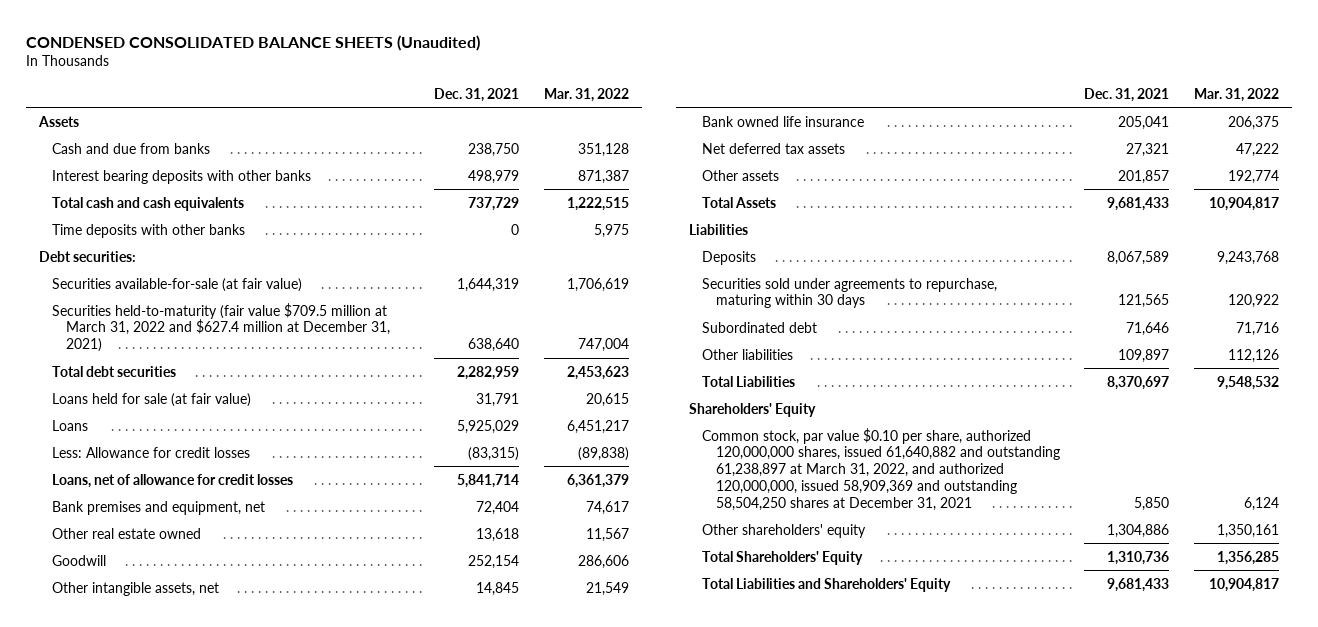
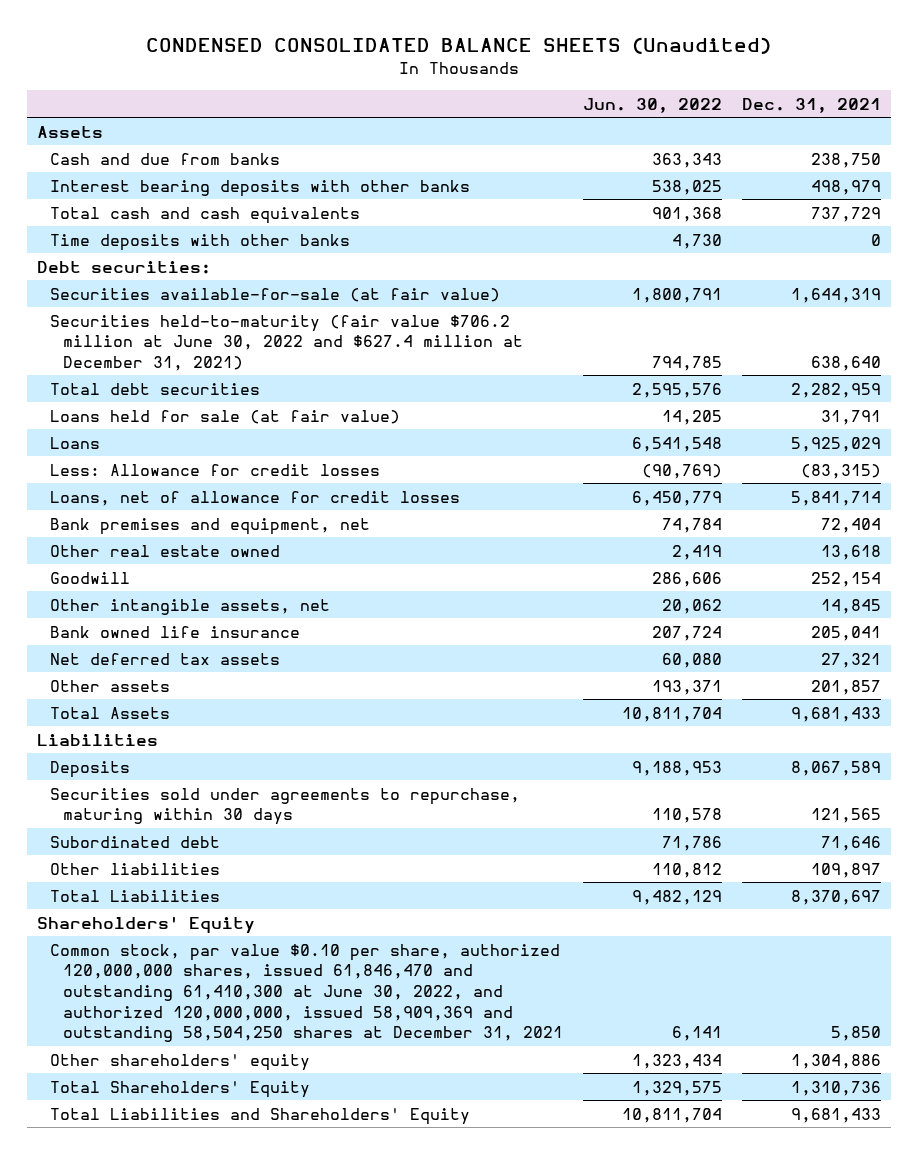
[544,87,630,102] Mar. 31, 2022 -> none
none -> [583,97,723,113] Jun. 30, 2022
[52,302,390,353] Securities held-to-maturity (fair value $709.5 million at March 31, 2022 and $627.4 million at December 31, 2021) -> [49,314,524,372] Securities held-to-maturity (fair value $706.2 million at June 30, 2022 and $627.4 million at December 31, 2021)
[702,427,1060,511] Common stock, par value $0.10 per share, authorized 120,000,000 shares, issued 61,640,882 and outstanding 61,238,897 at March 31, 2022, and authorized 120,000,000, issued 58,909,369 and outstanding 58,504,250 shares at December 31, 2021 -> [49,943,564,1043] Common stock, par value $0.10 per share, authorized 120,000,000 shares, issued 61,846,470 and outstanding 61,410,300 at June 30, 2022, and authorized 120,000,000, issued 58,909,369 and outstanding 58,504,250 shares at December 31, 2021

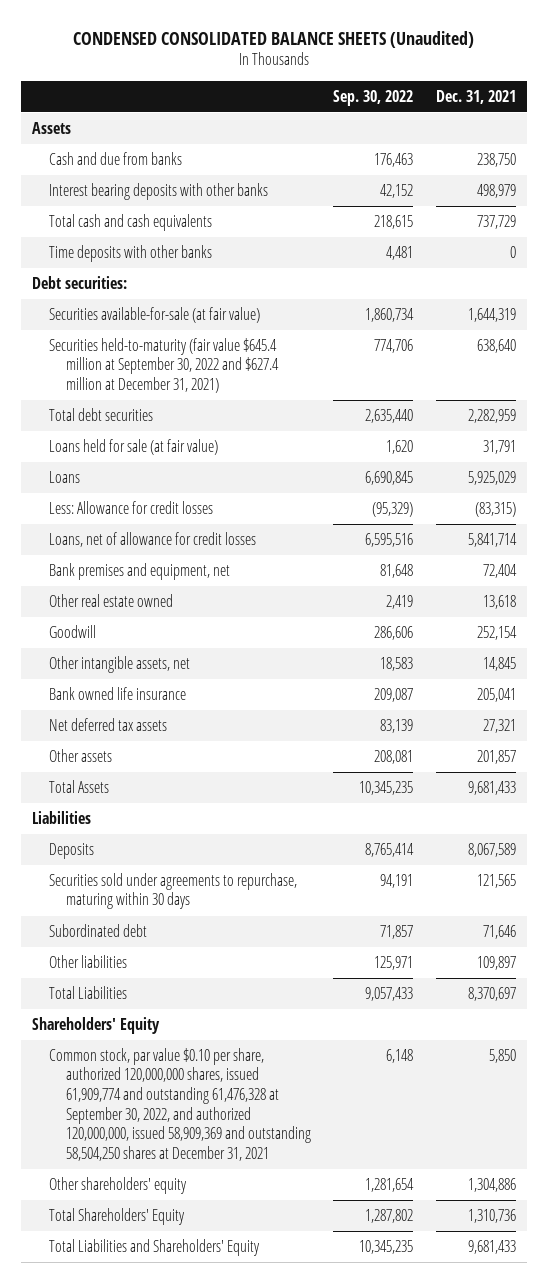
[583,97,723,113] Jun. 30, 2022 -> none
none -> [333,89,414,106] Sep. 30, 2022
[49,314,524,372] Securities held-to-maturity (fair value $706.2 million at June 30, 2022 and $627.4 million at December 31, 2021) -> [49,337,279,394] Securities held-to-maturity (fair value $645.4 million at September 30, 2022 and $627.4 million at December 31, 2021)
[49,943,564,1043] Common stock, par value $0.10 per share, authorized 120,000,000 shares, issued 61,846,470 and outstanding 61,410,300 at June 30, 2022, and authorized 120,000,000, issued 58,909,369 and outstanding 58,504,250 shares at December 31, 2021 -> [49,1047,311,1162] Common stock, par value $0.10 per share, authorized 120,000,000 shares, issued 61,909,774 and outstanding 61,476,328 at September 30, 2022, and authorized 120,000,000, issued 58,909,369 and outstanding 58,504,250 shares at December 31, 2021

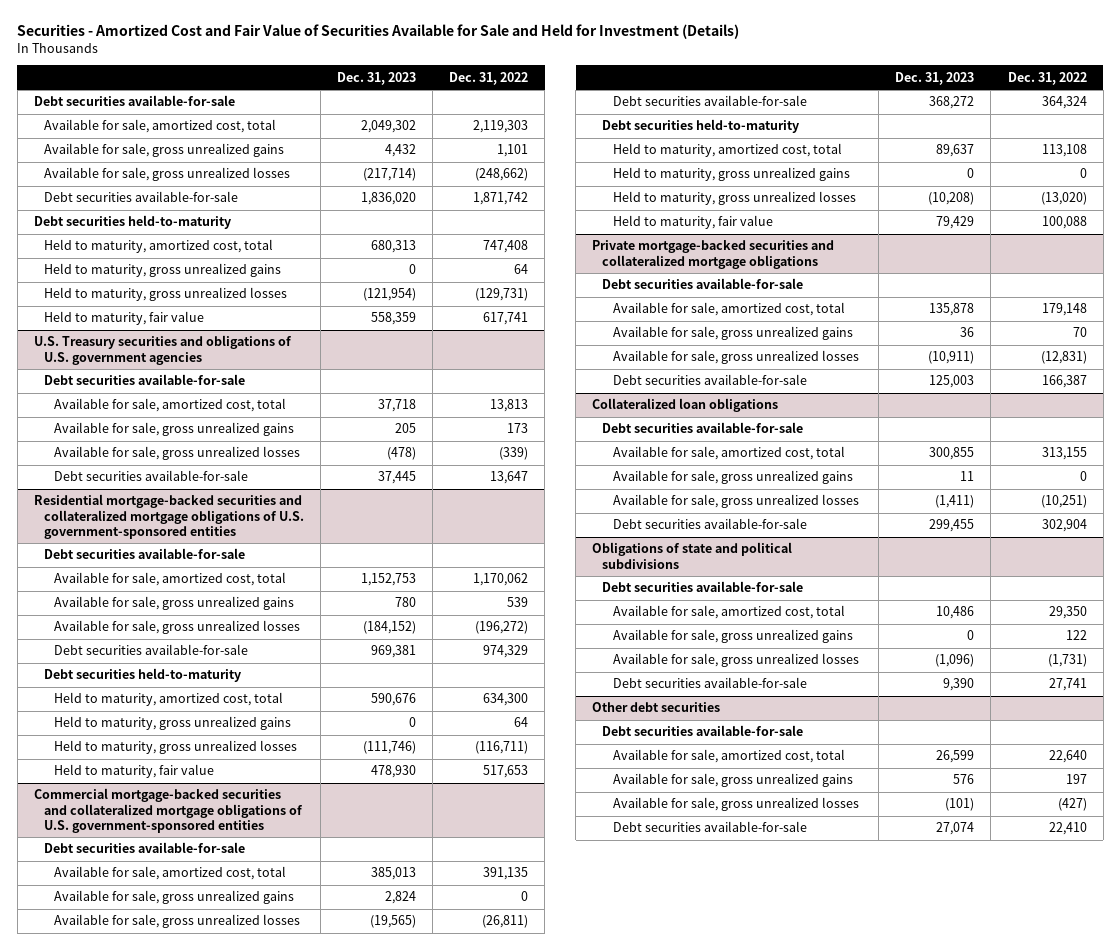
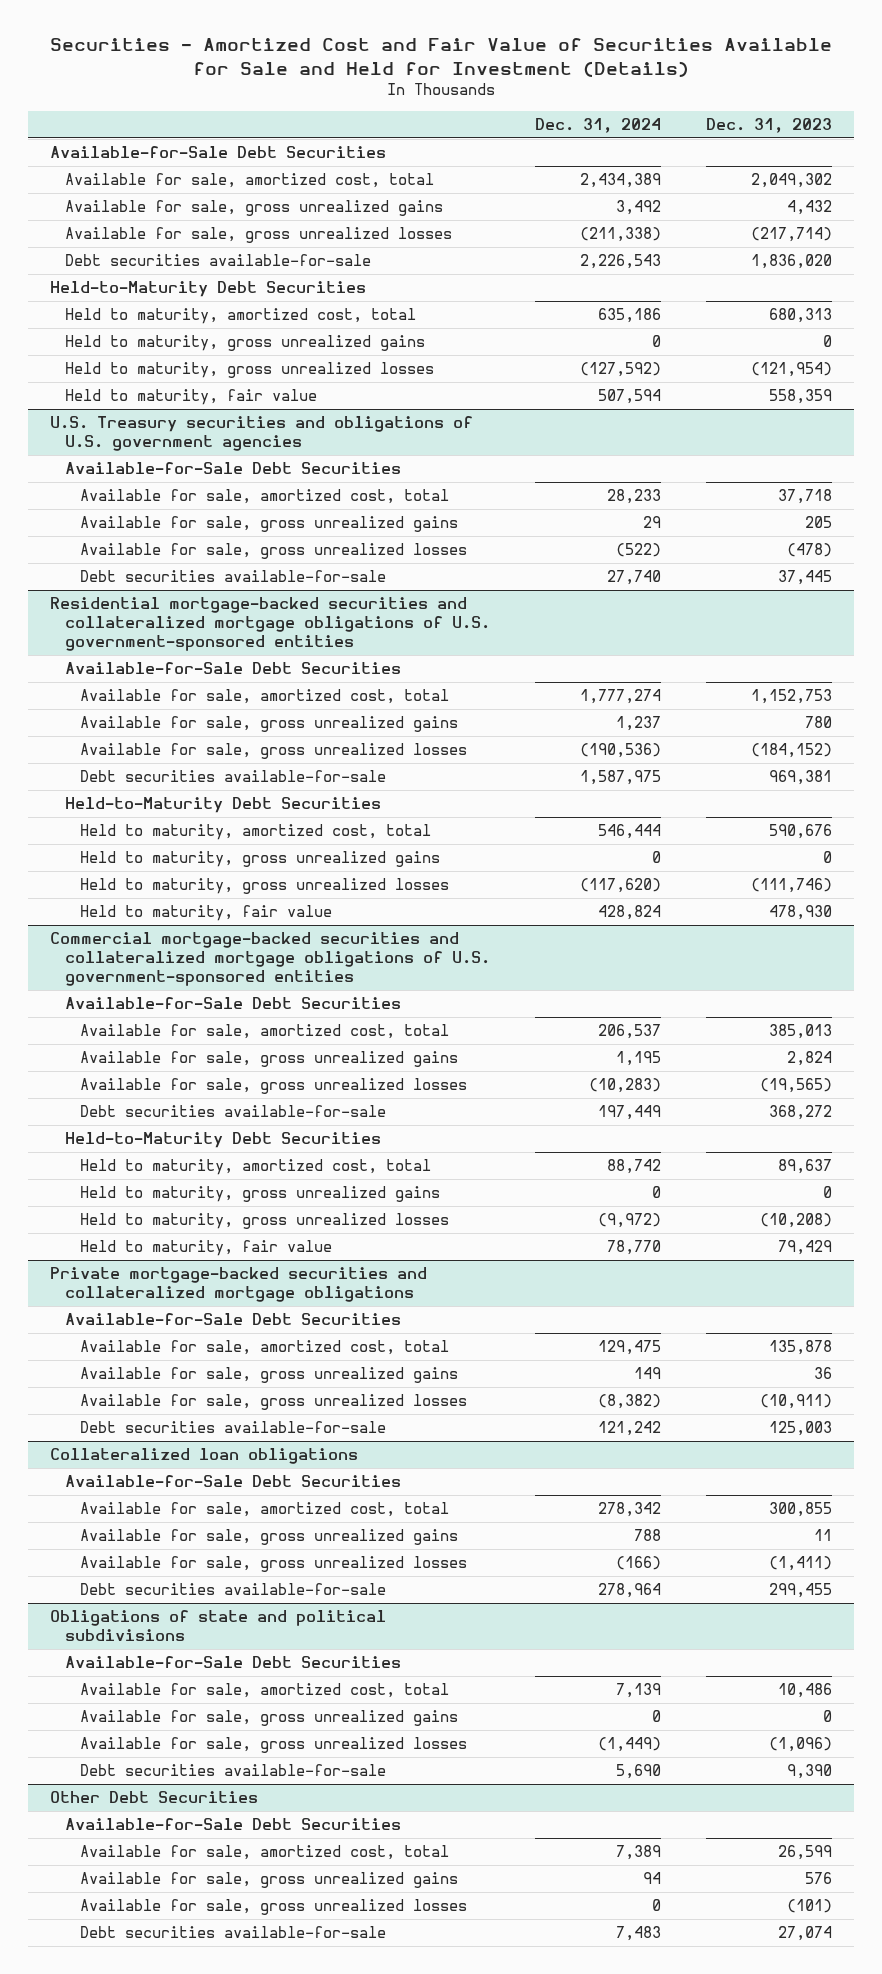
[449,71,529,85] Dec. 31, 2022 -> none
none -> [534,117,661,133] Dec. 31, 2024
[33,95,235,107] Debt securities available-for-sale -> [50,146,387,159] Available-for-Sale Debt Securities
[33,215,231,230] Debt securities held-to-maturity -> [50,281,367,298] Held-to-Maturity Debt Securities
[44,374,246,386] Debt securities available-for-sale -> [65,462,402,475] Available-for-Sale Debt Securities
[44,548,246,560] Debt securities available-for-sale -> [65,662,402,675] Available-for-Sale Debt Securities
[44,668,242,683] Debt securities held-to-maturity -> [65,797,382,814] Held-to-Maturity Debt Securities
[44,842,246,854] Debt securities available-for-sale -> [65,997,402,1010] Available-for-Sale Debt Securities
[602,119,800,134] Debt securities held-to-maturity -> [65,1132,382,1149] Held-to-Maturity Debt Securities
[602,278,804,290] Debt securities available-for-sale -> [65,1313,402,1326] Available-for-Sale Debt Securities
[602,422,804,434] Debt securities available-for-sale -> [65,1475,402,1488] Available-for-Sale Debt Securities
[602,581,804,593] Debt securities available-for-sale -> [65,1656,402,1669] Available-for-Sale Debt Securities
[592,702,721,713] Other debt securities -> [50,1791,259,1804] Other Debt Securities
[602,725,804,737] Debt securities available-for-sale -> [65,1818,402,1831] Available-for-Sale Debt Securities

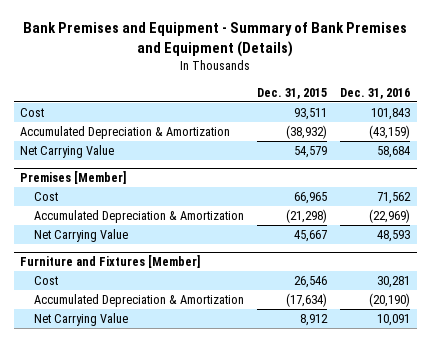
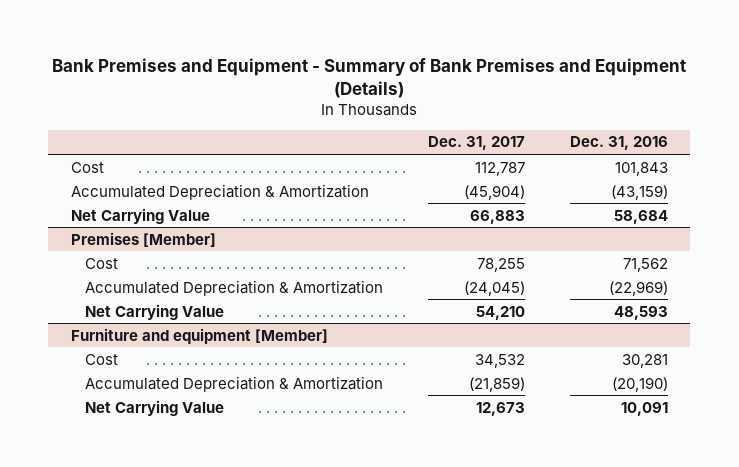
[257,87,328,99] Dec. 31, 2015 -> none
none -> [428,136,526,151] Dec. 31, 2017
[19,255,200,269] Furniture and Fixtures [Member] -> [70,327,328,344] Furniture and equipment [Member]

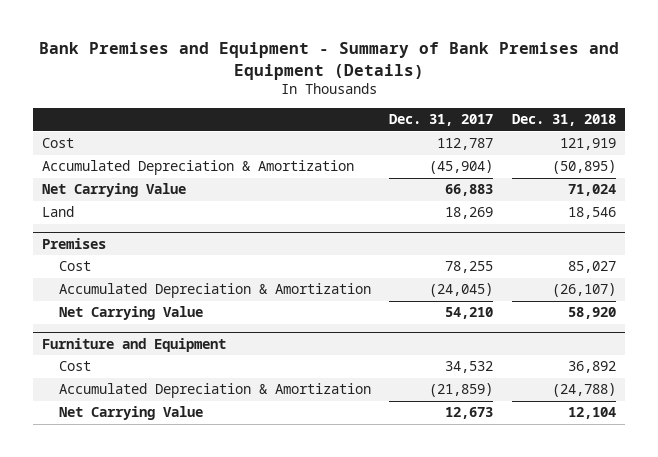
[569,136,668,151] Dec. 31, 2016 -> none
none -> [512,114,617,127] Dec. 31, 2018
none -> [42,206,75,218] Land
[70,231,216,247] Premises [Member] -> [42,237,107,249] Premises
[70,327,328,344] Furniture and equipment [Member] -> [42,337,227,352] Furniture and Equipment

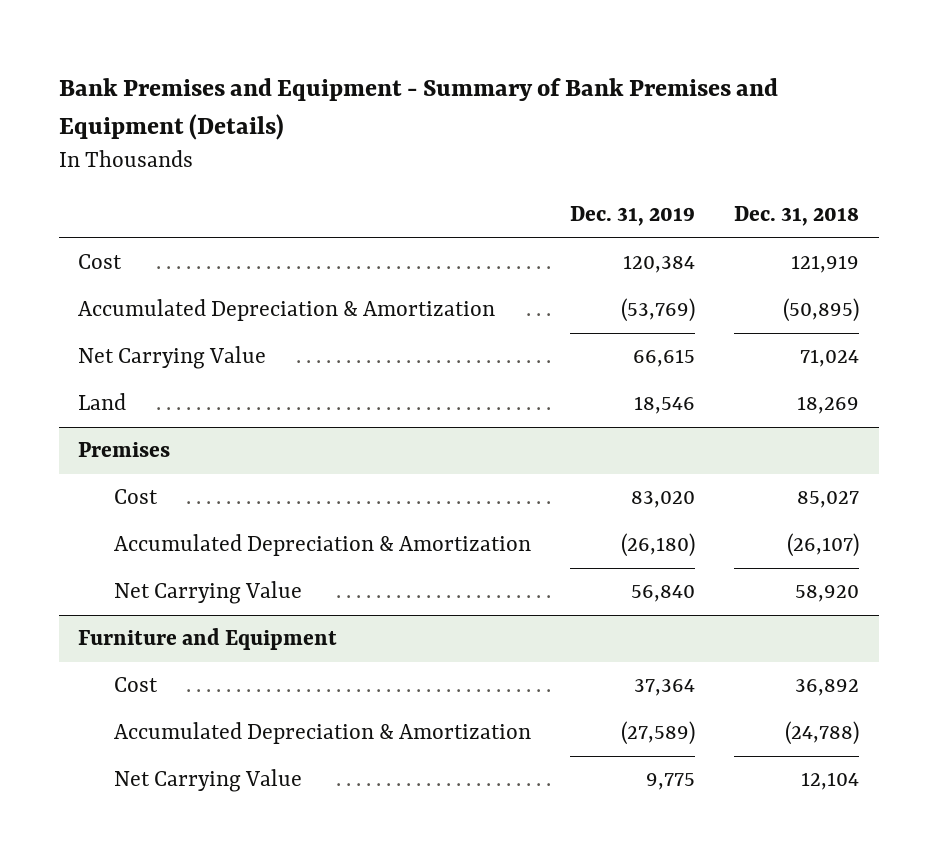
[389,114,494,127] Dec. 31, 2017 -> none
none -> [570,206,696,227] Dec. 31, 2019
[568,207,617,220] 18,546 -> [797,396,860,415] 18,269

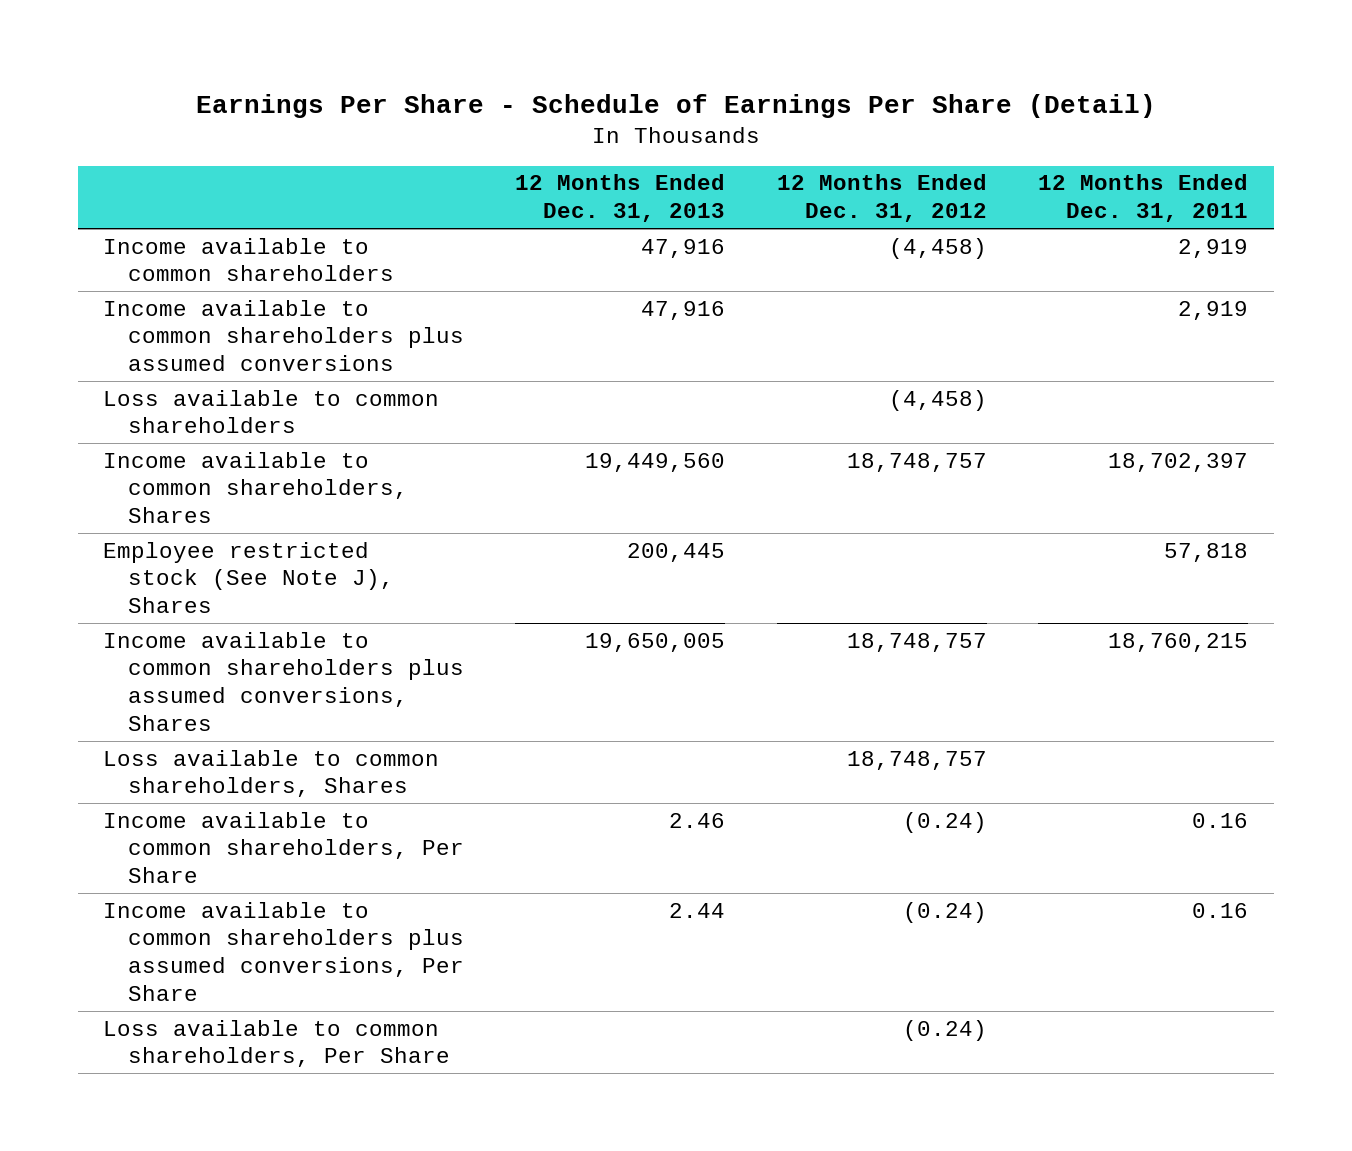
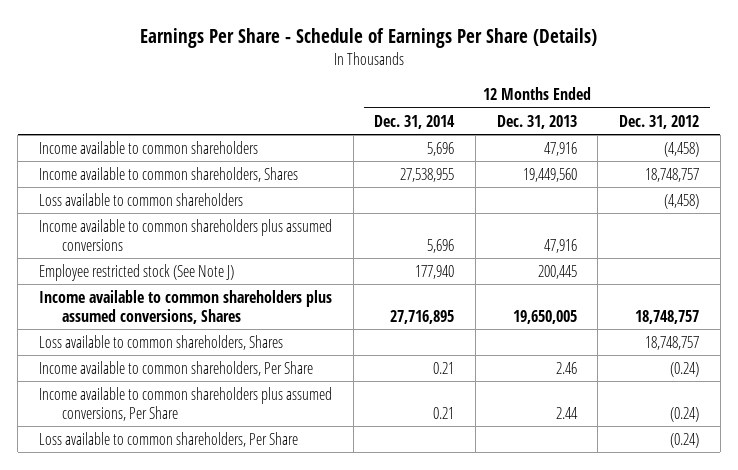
[195,93,1156,118] Earnings Per Share - Schedule of Earnings Per Share (Detail) -> [140,28,598,49] Earnings Per Share - Schedule of Earnings Per Share (Details)
[1038,174,1249,223] 12 Months Ended Dec. 31, 2011 -> none
none -> [374,114,456,129] Dec. 31, 2014
[103,389,440,434] Loss available to common shareholders -> [39,192,244,206] Loss available to common shareholders
[103,299,464,372] Income available to common shareholders plus assumed conversions -> [39,218,333,251] Income available to common shareholders plus assumed conversions
[103,541,394,614] Employee restricted stock (See Note J), Shares -> [39,263,235,281] Employee restricted stock (See Note J)

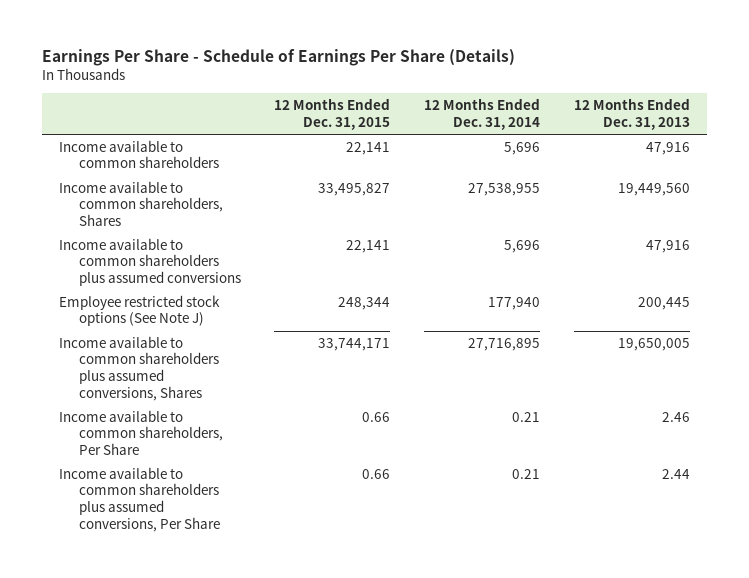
[619,114,700,129] Dec. 31, 2012 -> none
none -> [274,98,391,130] 12 Months Ended Dec. 31, 2015
[39,192,244,206] Loss available to common shareholders -> none
[39,263,235,281] Employee restricted stock (See Note J) -> [58,294,220,327] Employee restricted stock options (See Note J)
[39,334,284,350] Loss available to common shareholders, Shares -> none
[39,431,299,447] Loss available to common shareholders, Per Share -> none

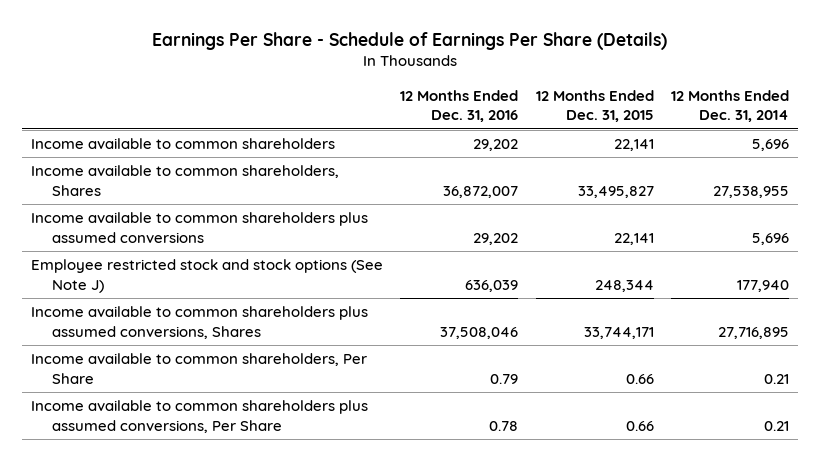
[574,98,691,130] 12 Months Ended Dec. 31, 2013 -> none
none -> [400,89,519,123] 12 Months Ended Dec. 31, 2016
[58,294,220,327] Employee restricted stock options (See Note J) -> [30,259,383,293] Employee restricted stock and stock options (See Note J)

